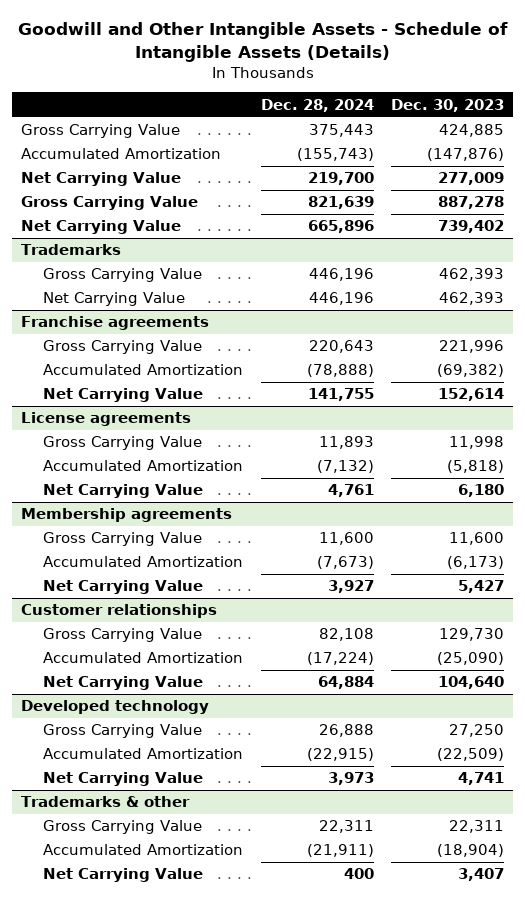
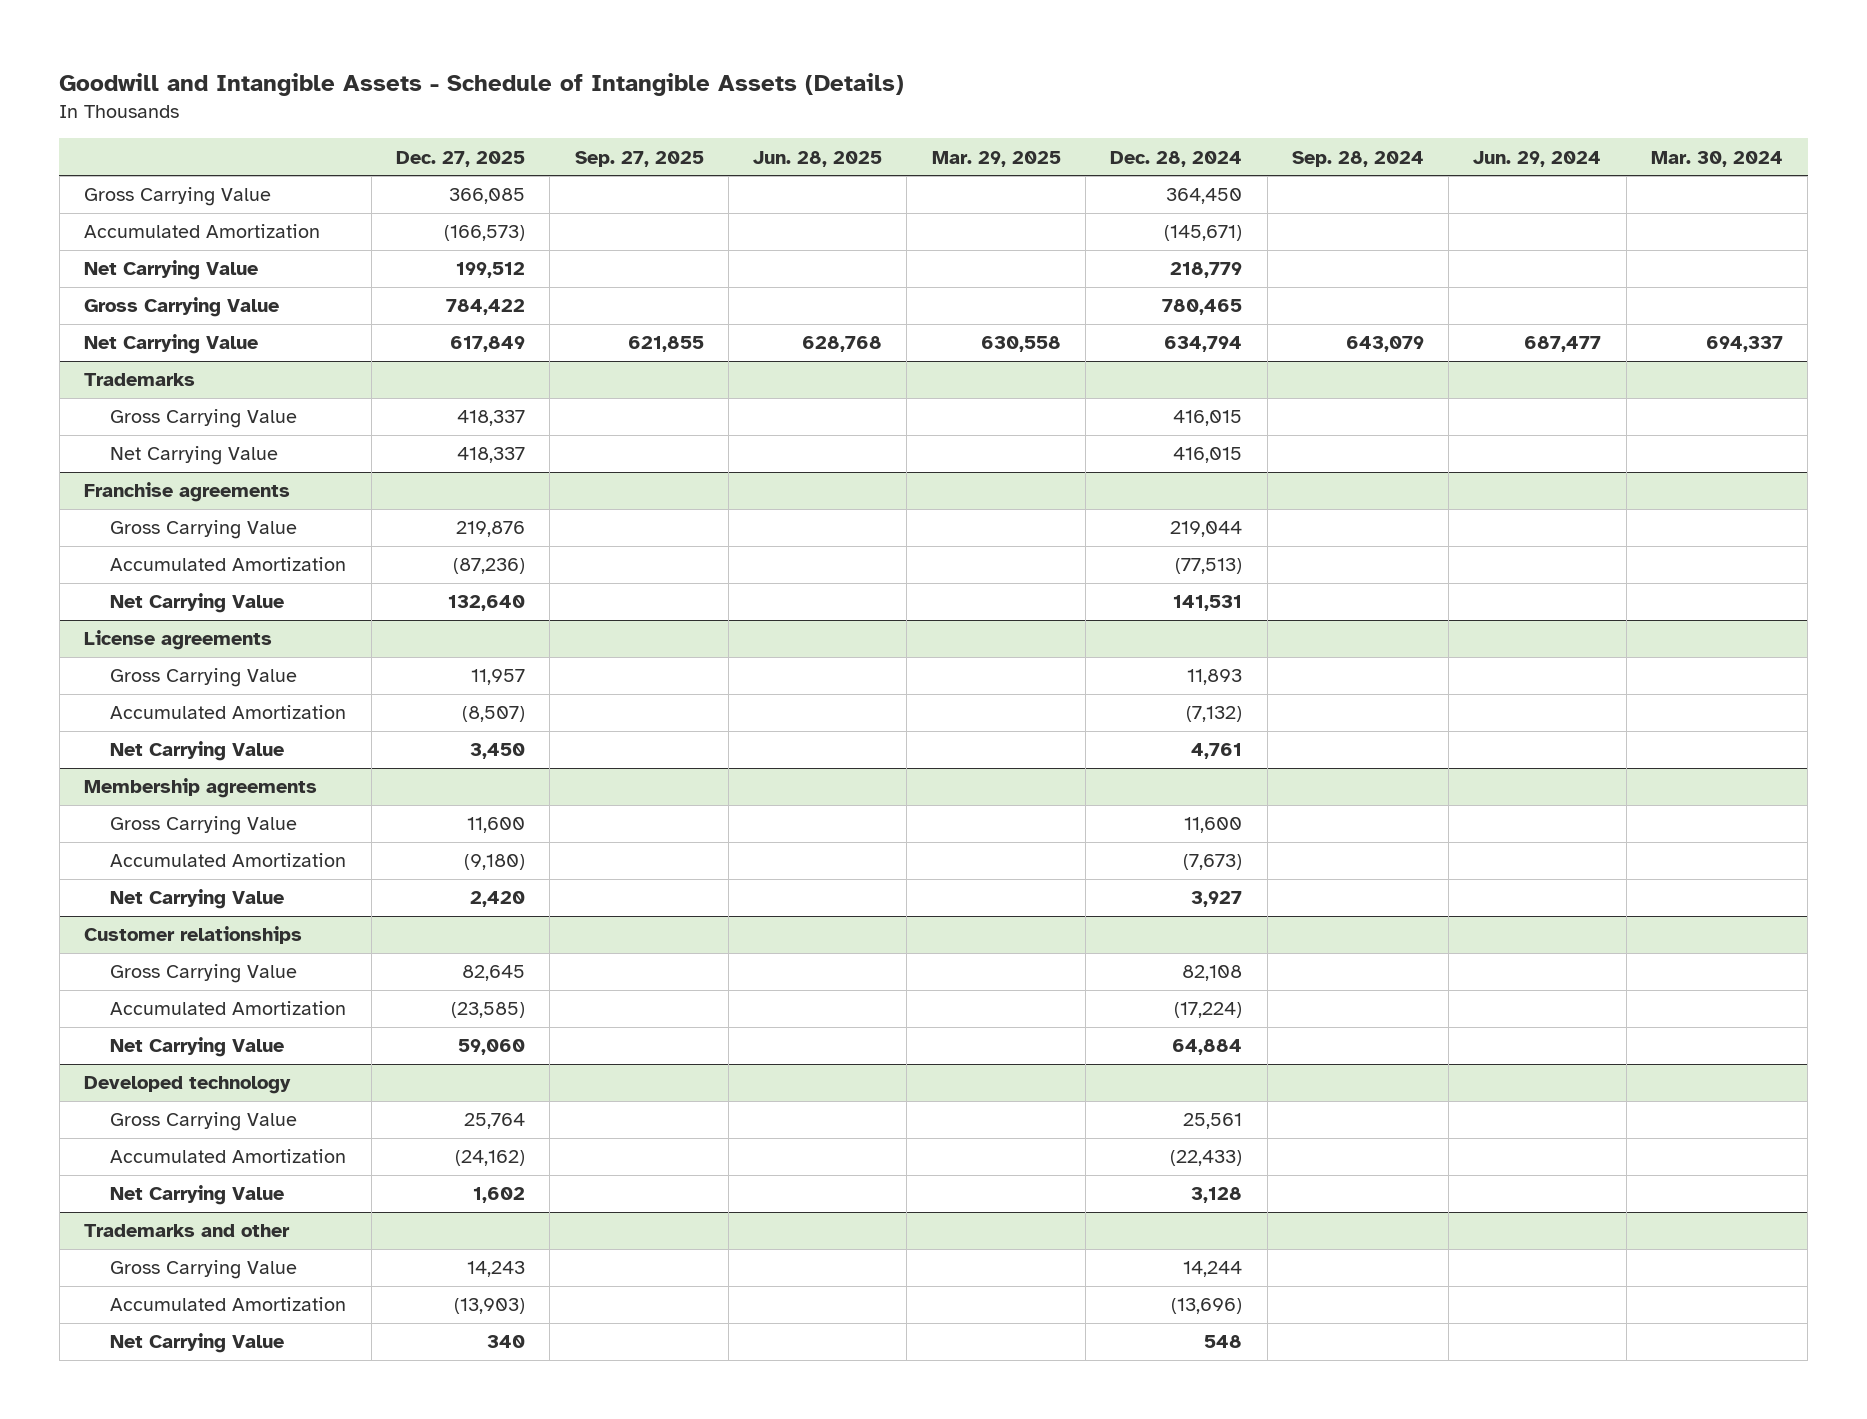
[17,21,508,62] Goodwill and Other Intangible Assets - Schedule of Intangible Assets (Details) -> [59,72,905,96] Goodwill and Intangible Assets - Schedule of Intangible Assets (Details)
[391,98,505,112] Dec. 30, 2023 -> none
none -> [395,150,525,167] Dec. 27, 2025
none -> [574,150,704,167] Sep. 27, 2025
none -> [753,150,883,167] Jun. 28, 2025
none -> [931,150,1061,167] Mar. 29, 2025
none -> [1291,150,1424,167] Sep. 28, 2024
none -> [1473,150,1602,167] Jun. 29, 2024
none -> [1650,150,1783,167] Mar. 30, 2024
[308,124,374,138] 375,443 -> [1166,188,1243,205] 364,450
[296,148,374,162] (155,743) -> [1164,225,1243,242] (145,671)
[307,172,374,186] 219,700 -> [1170,262,1243,279] 218,779
[307,196,374,210] 821,639 -> [1162,299,1243,316] 780,465
[307,220,374,234] 665,896 -> [1164,336,1243,353] 634,794
[308,268,374,282] 446,196 -> [1173,410,1243,427] 416,015
[308,292,374,306] 446,196 -> [1173,447,1243,464] 416,015
[308,340,374,354] 220,643 -> [1170,521,1243,538] 219,044
[306,364,374,378] (78,888) -> [1175,558,1243,575] (77,513)
[307,388,374,402] 141,755 -> [1173,595,1243,612] 141,531
[318,724,374,738] 26,888 -> [1183,1113,1243,1130] 25,561
[306,748,374,762] (22,915) -> [1170,1150,1243,1167] (22,433)
[327,772,374,786] 3,973 -> [1191,1187,1243,1204] 3,128
[20,796,190,808] Trademarks & other -> [84,1224,291,1238] Trademarks and other
[318,820,374,834] 22,311 -> [1183,1261,1243,1278] 14,244
[306,844,374,858] (21,911) -> [1171,1298,1243,1315] (13,696)
[343,868,374,880] 400 -> [1204,1335,1243,1349] 548

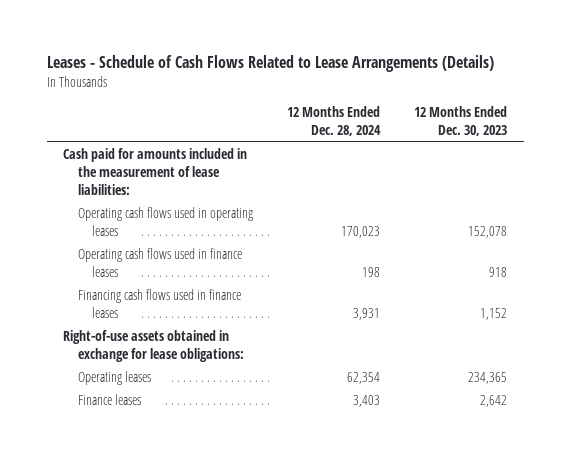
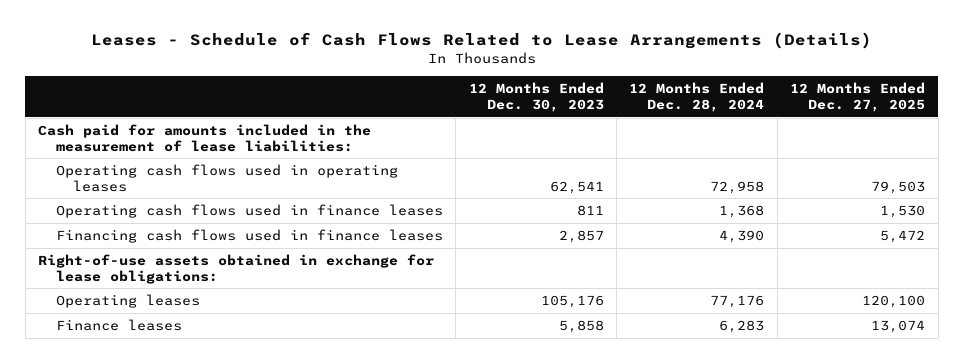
none -> [790,82,926,113] 12 Months Ended Dec. 27, 2025
[340,226,380,239] 170,023 -> [710,180,765,194] 72,958
[467,226,507,239] 152,078 -> [549,180,604,194] 62,541
[361,267,380,278] 198 -> [719,204,765,218] 1,368
[488,267,507,278] 918 -> [576,204,604,216] 811
[352,308,380,321] 3,931 -> [719,229,765,243] 4,390
[479,308,507,321] 1,152 -> [558,229,604,243] 2,857
[346,372,380,385] 62,354 -> [710,294,765,308] 77,176
[467,372,507,385] 234,365 -> [540,294,604,308] 105,176
[352,395,380,408] 3,403 -> [719,319,765,333] 6,283
[479,395,507,408] 2,642 -> [558,319,604,333] 5,858

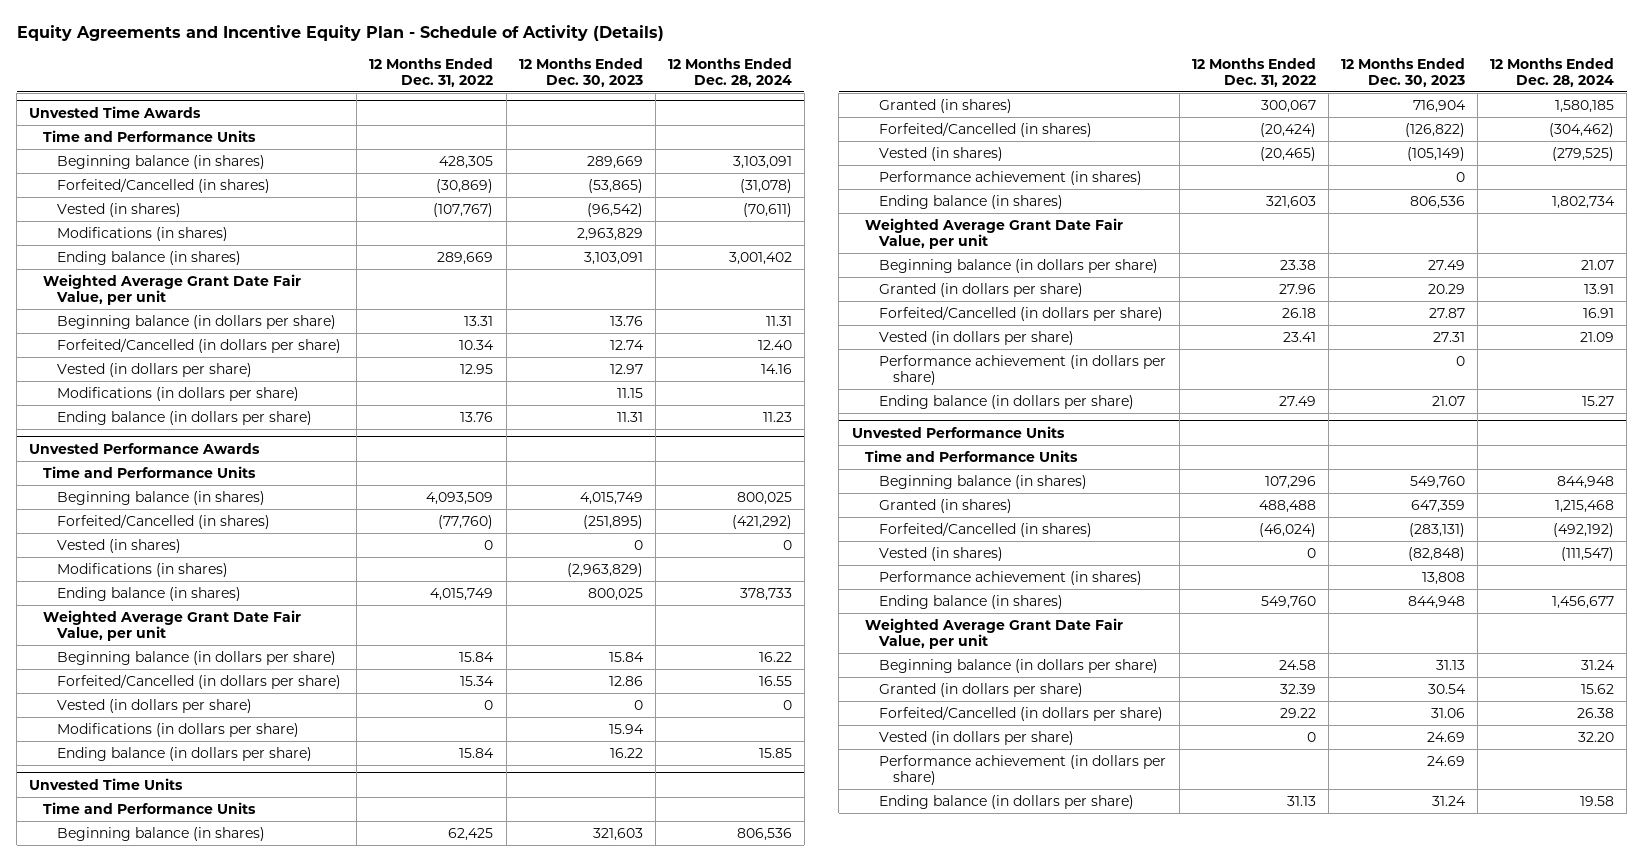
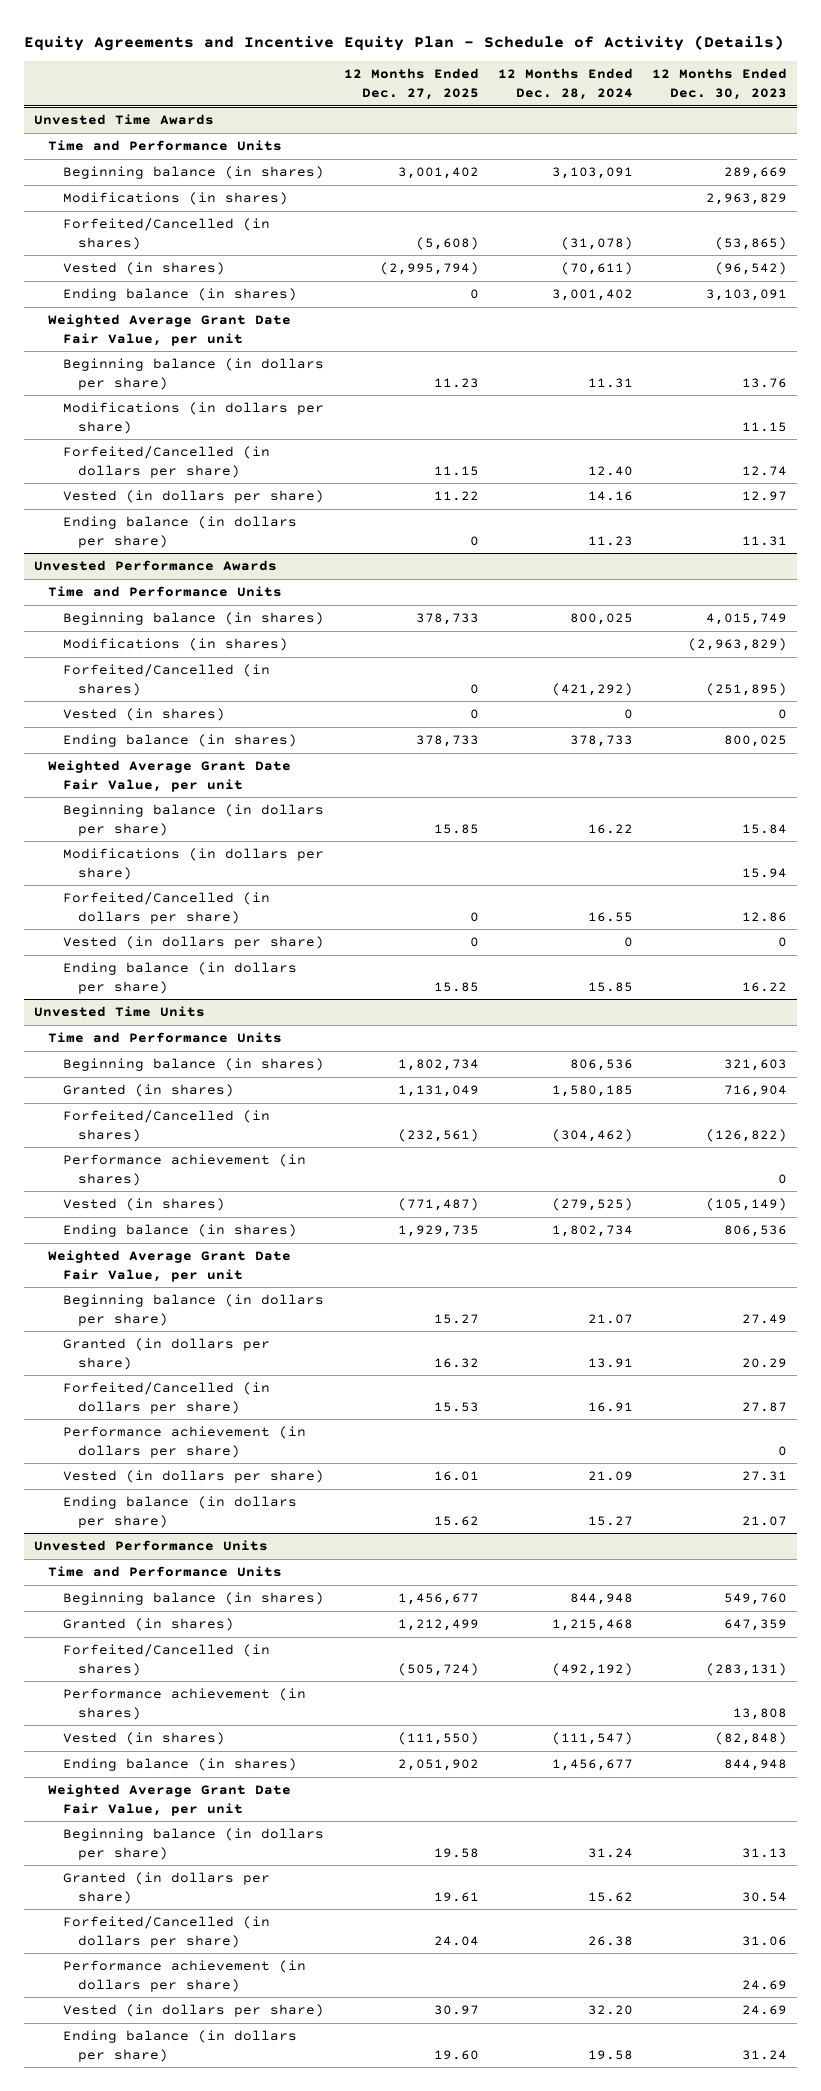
[369,57,494,87] 12 Months Ended Dec. 31, 2022 -> none
none -> [343,68,479,101] 12 Months Ended Dec. 27, 2025
[57,226,229,241] Modifications (in shares) -> [63,192,289,206] Modifications (in shares)
[57,386,300,401] Modifications (in dollars per share) -> [63,402,325,434] Modifications (in dollars per share)
[57,562,229,577] Modifications (in shares) -> [63,638,289,652] Modifications (in shares)
[57,722,300,737] Modifications (in dollars per share) -> [63,848,325,880] Modifications (in dollars per share)
[879,146,1004,161] Vested (in shares) -> [63,1198,226,1212] Vested (in shares)
[879,330,1075,345] Vested (in dollars per share) -> [63,1470,325,1484] Vested (in dollars per share)
[879,546,1004,561] Vested (in shares) -> [63,1732,226,1746] Vested (in shares)
[879,730,1075,745] Vested (in dollars per share) -> [63,2004,325,2018] Vested (in dollars per share)

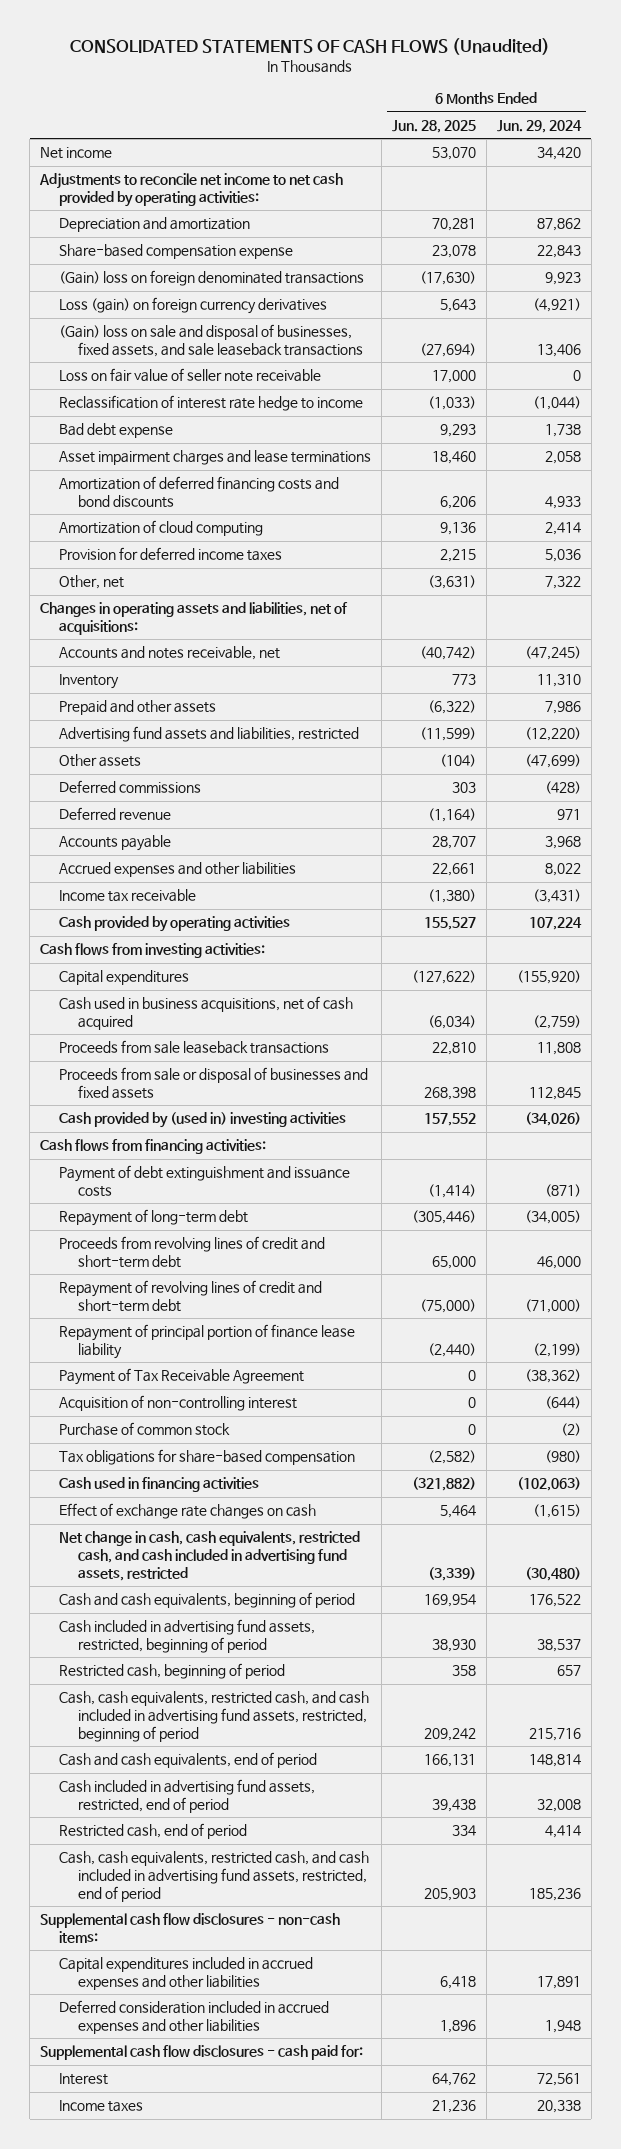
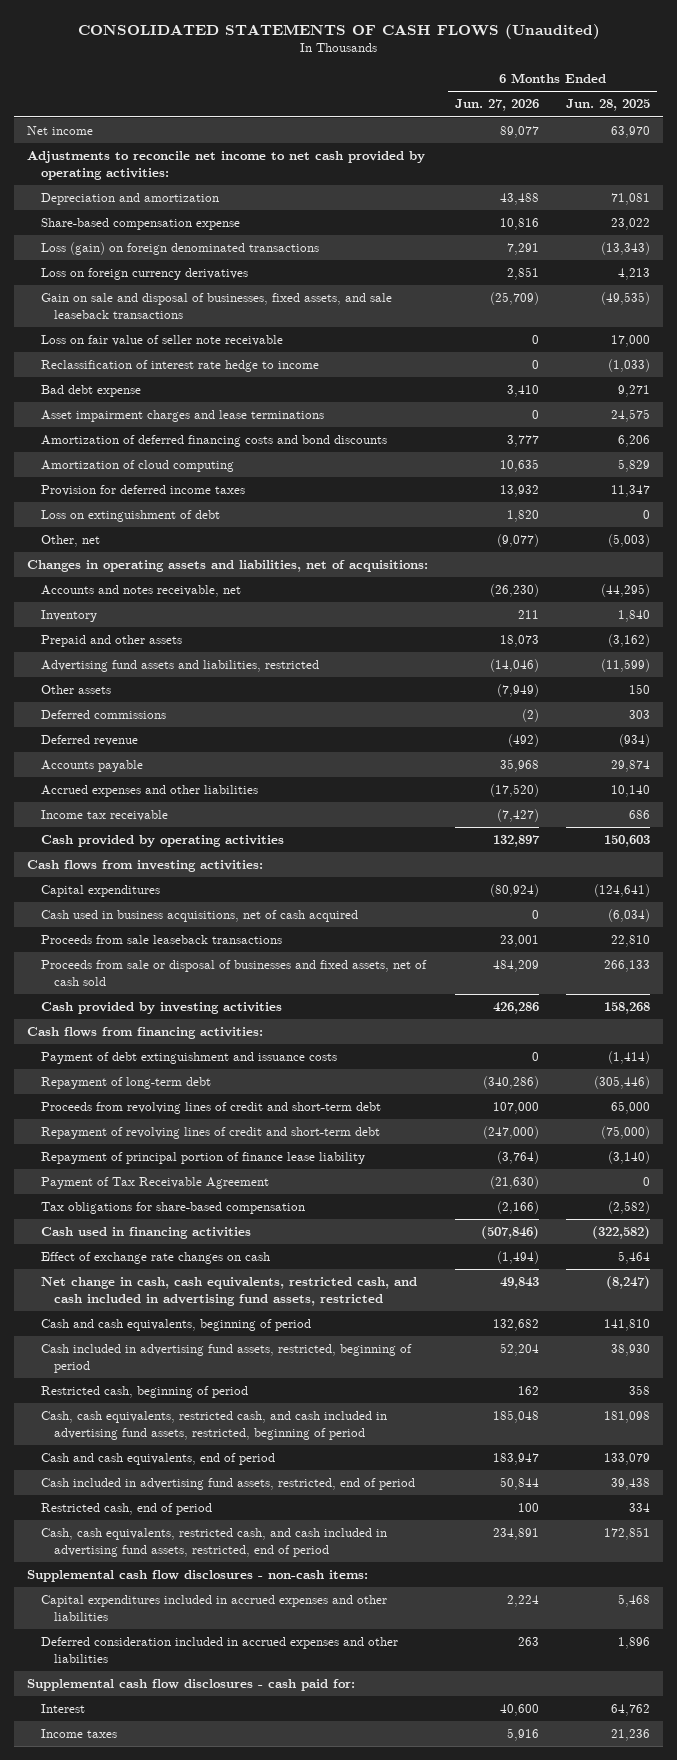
[496,119,582,133] Jun. 29, 2024 -> none
none -> [455,99,540,112] Jun. 27, 2026
[431,147,476,161] 53,070 -> [610,126,650,139] 63,970
[431,218,476,232] 70,281 -> [610,193,650,206] 71,081
[431,245,476,259] 23,078 -> [610,218,650,231] 23,022
[59,270,365,287] (Gain) loss on foreign denominated transactions -> [40,242,319,256] Loss (gain) on foreign denominated transactions
[419,271,476,286] (17,630) -> [600,242,650,256] (13,343)
[59,297,328,315] Loss (gain) on foreign currency derivatives -> [40,268,248,281] Loss on foreign currency derivatives
[439,299,476,313] 5,643 -> [617,268,650,281] 4,213
[59,324,364,358] (Gain) loss on sale and disposal of businesses, fixed assets, and sale leaseback transactions -> [40,293,392,320] Gain on sale and disposal of businesses, fixed assets, and sale leaseback transactions
[419,343,476,358] (27,694) -> [600,292,650,306] (49,535)
[439,424,476,438] 9,293 -> [617,385,650,398] 9,271
[431,451,476,465] 18,460 -> [610,409,650,423] 24,575
[439,522,476,536] 9,136 -> [617,459,650,473] 5,829
[439,549,476,563] 2,215 -> [610,485,650,498] 11,347
none -> [40,510,220,523] Loss on extinguishment of debt
[427,575,476,590] (3,631) -> [607,534,650,548] (5,003)
[419,646,476,661] (40,742) -> [600,584,650,598] (44,295)
[451,674,476,686] 773 -> [617,610,650,623] 1,840
[427,700,476,715] (6,322) -> [607,634,650,648] (3,162)
[439,754,476,768] (104) -> [628,684,650,695] 150
[427,808,476,823] (1,164) -> [618,734,650,748] (934)
[431,836,476,850] 28,707 -> [610,760,650,773] 29,874
[431,863,476,877] 22,661 -> [610,785,650,798] 10,140
[427,889,476,904] (1,380) -> [628,810,650,820] 686
[423,917,476,931] 155,527 -> [603,835,650,848] 150,603
[411,970,476,985] (127,622) -> [593,884,650,898] (124,641)
[59,1067,369,1100] Proceeds from sale or disposal of businesses and fixed assets -> [40,960,427,987] Proceeds from sale or disposal of businesses and fixed assets, net of cash sold
[423,1087,476,1101] 268,398 -> [603,960,650,973] 266,133
[59,1112,347,1129] Cash provided by (used in) investing activities -> [40,1002,282,1015] Cash provided by investing activities
[423,1113,476,1127] 157,552 -> [603,1002,650,1015] 158,268
[427,1343,476,1358] (2,440) -> [607,1151,650,1165] (3,140)
[59,1395,298,1412] Acquisition of non-controlling interest -> none
[59,1422,231,1437] Purchase of common stock -> none
[411,1477,476,1492] (321,882) -> [591,1226,650,1240] (322,582)
[427,1566,476,1581] (3,339) -> [605,1276,650,1290] (8,247)
[423,1594,476,1608] 169,954 -> [603,1319,650,1332] 141,810
[423,1727,476,1741] 209,242 -> [603,1411,650,1424] 181,098
[423,1754,476,1768] 166,131 -> [603,1453,650,1466] 133,079
[423,1887,476,1901] 205,903 -> [603,1527,650,1541] 172,851
[439,1976,476,1990] 6,418 -> [617,1594,650,1608] 5,468

